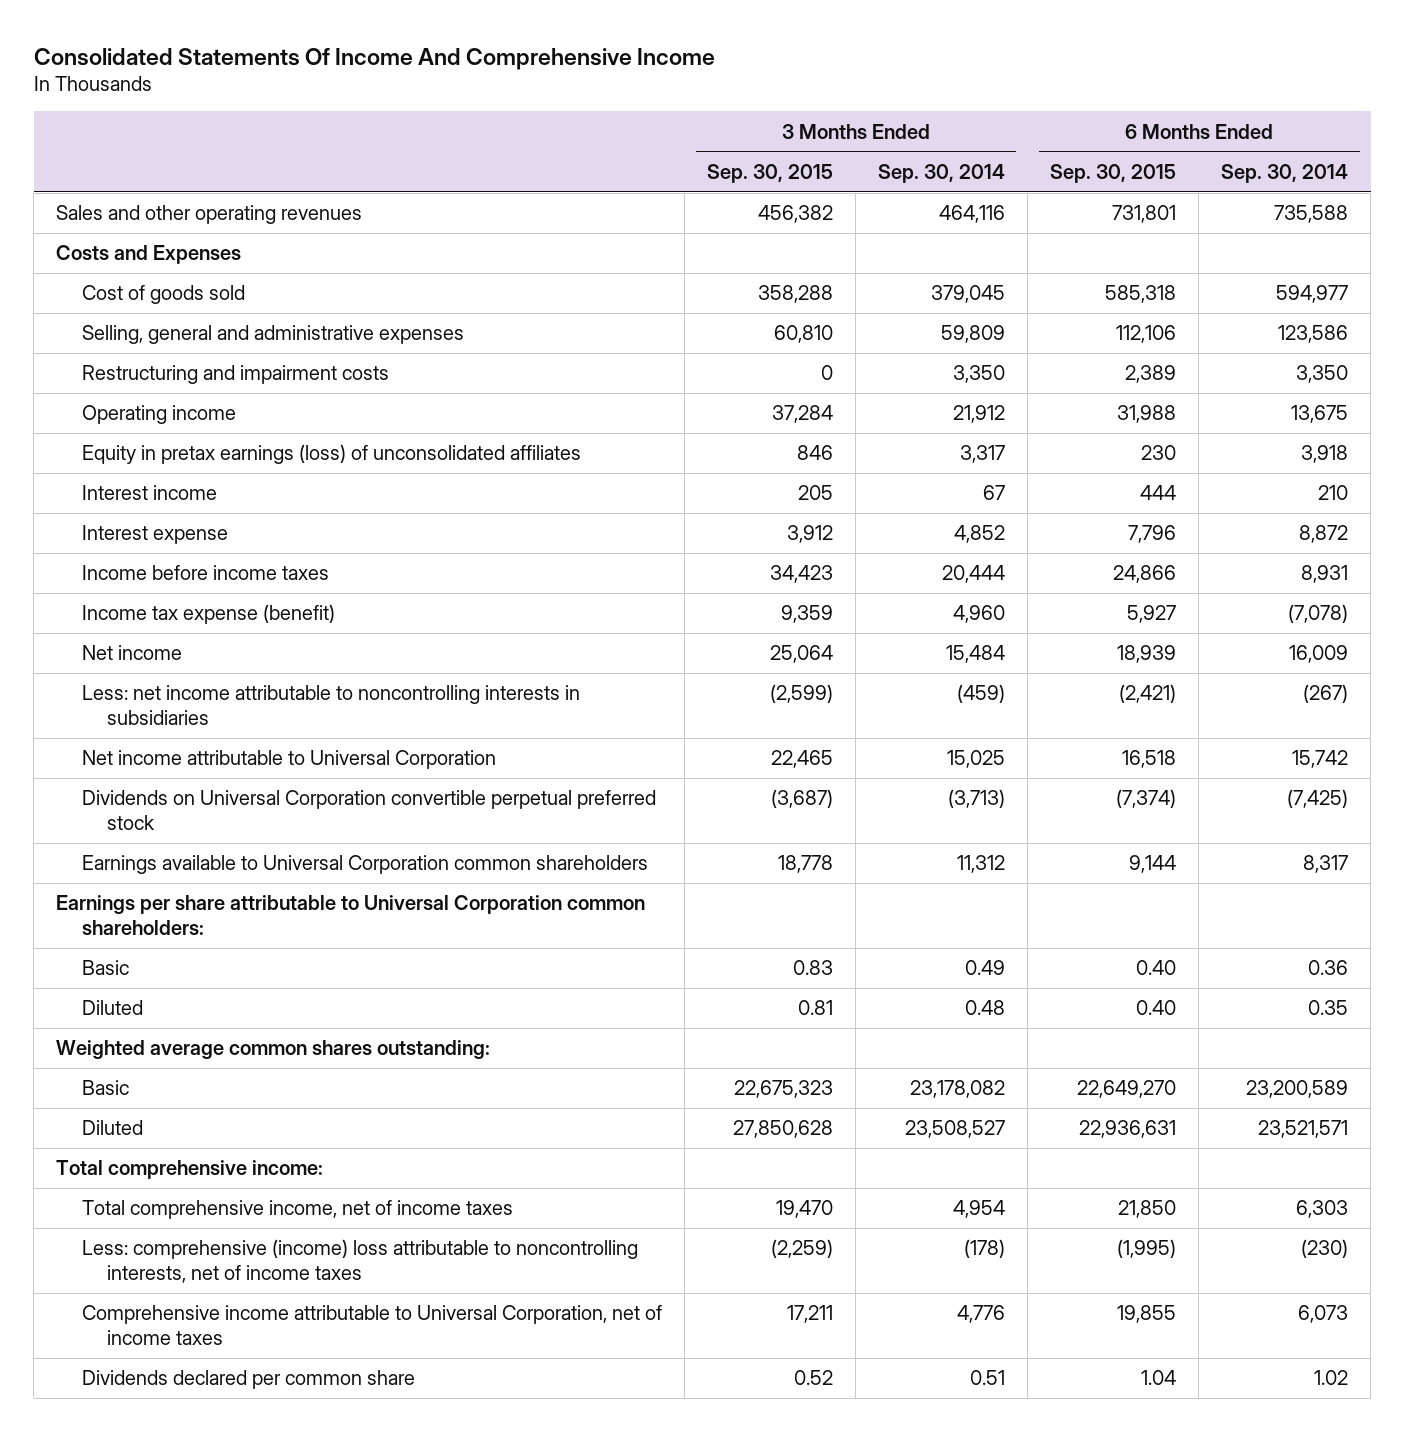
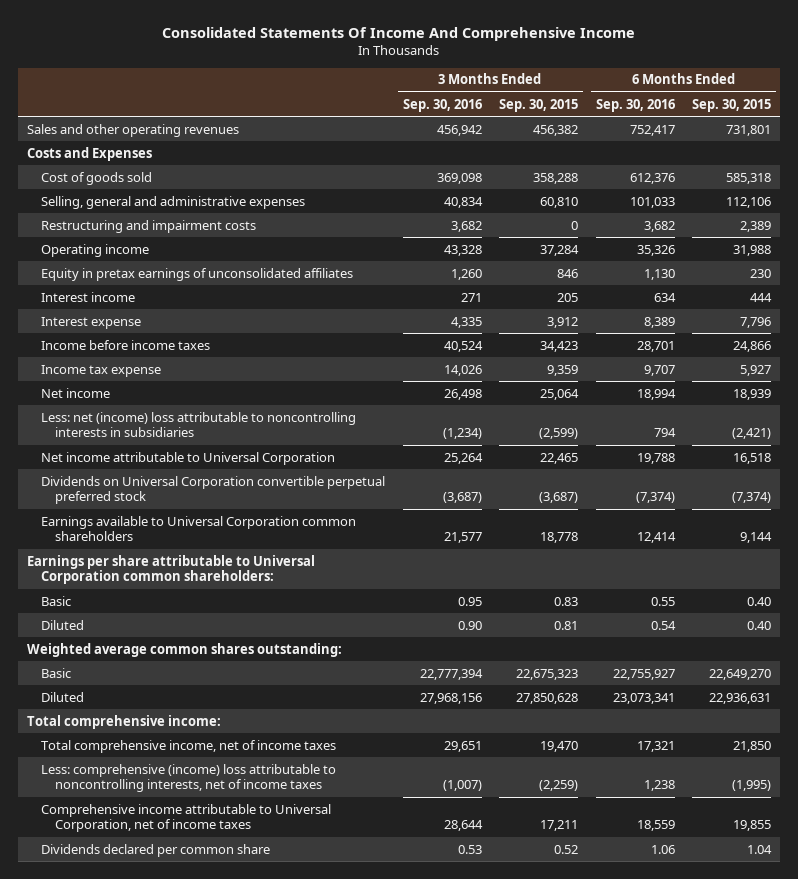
[878,163,1006,183] Sep. 30, 2014 -> none
[1221,163,1349,183] Sep. 30, 2014 -> none
none -> [402,98,482,112] Sep. 30, 2016
none -> [595,98,675,112] Sep. 30, 2016
[81,444,581,465] Equity in pretax earnings (loss) of unconsolidated affiliates -> [40,267,353,281] Equity in pretax earnings of unconsolidated affiliates
[81,604,335,625] Income tax expense (benefit) -> [40,364,161,377] Income tax expense
[81,685,580,725] Less: net income attributable to noncontrolling interests in subsidiaries -> [40,411,356,438] Less: net (income) loss attributable to noncontrolling interests in subsidiaries

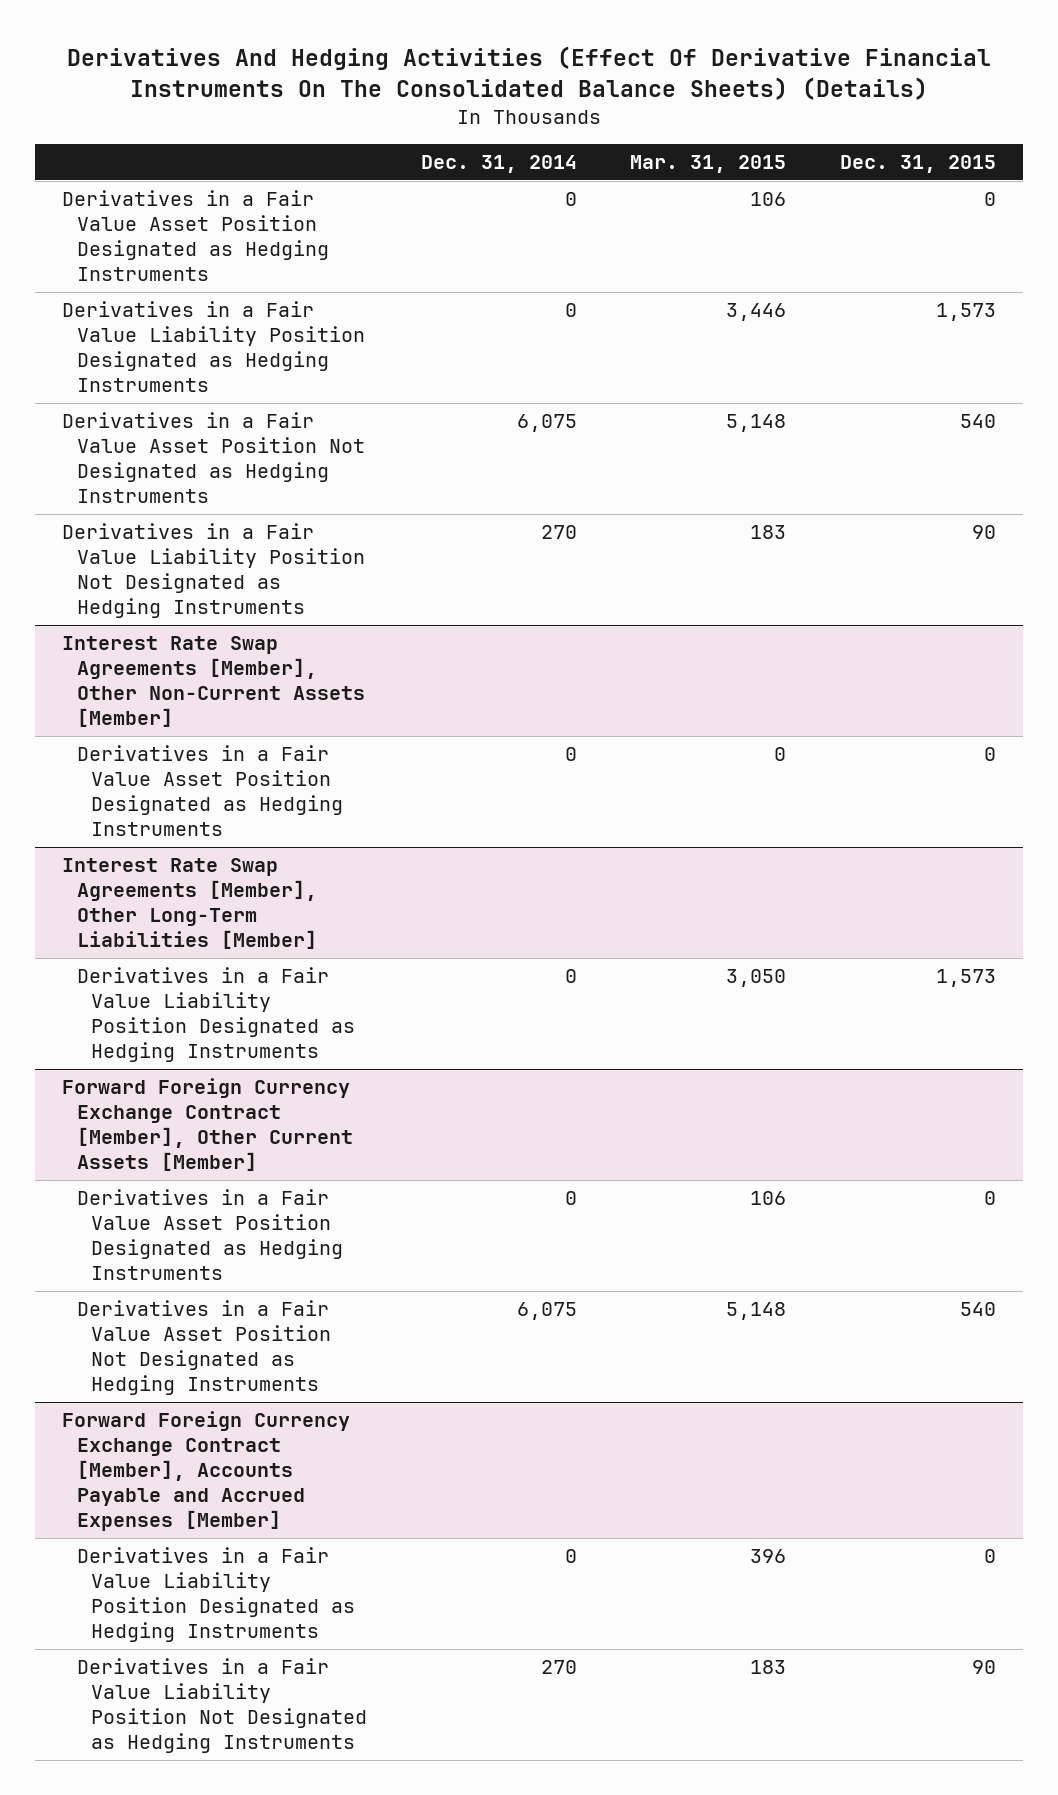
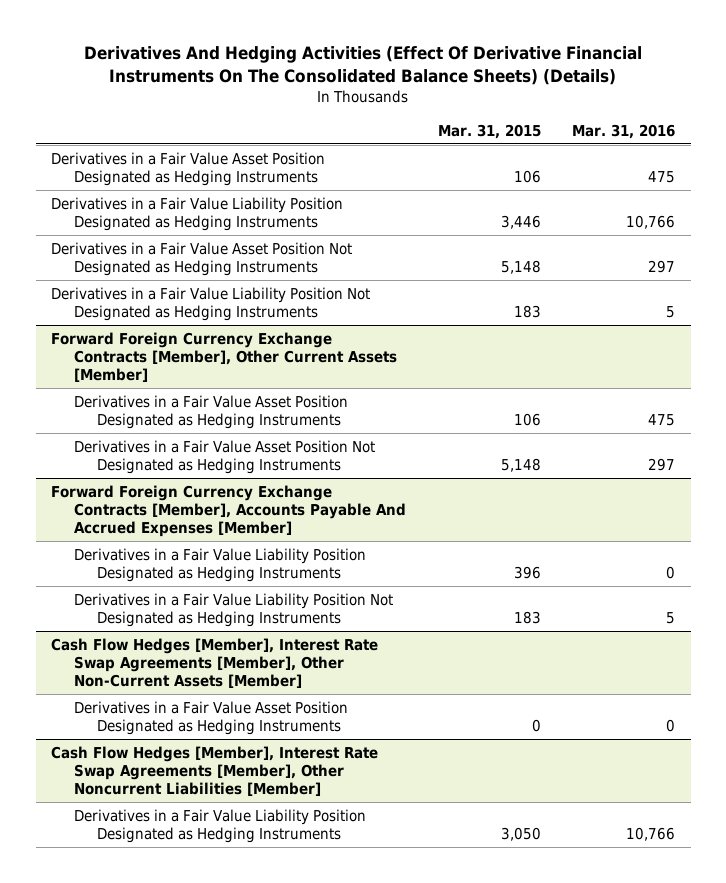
[420,155,577,174] Dec. 31, 2014 -> none
[839,155,996,174] Dec. 31, 2015 -> none
none -> [571,123,675,139] Mar. 31, 2016
[61,636,365,728] Interest Rate Swap Agreements [Member], Other Non-Current Assets [Member] -> none
[76,745,344,837] Derivatives in a Fair Value Asset Position Designated as Hedging Instruments -> none
[61,858,317,950] Interest Rate Swap Agreements [Member], Other Long-Term Liabilities [Member] -> none
[76,967,356,1063] Derivatives in a Fair Value Liability Position Designated as Hedging Instruments -> none
[61,1078,353,1172] Forward Foreign Currency Exchange Contract [Member], Other Current Assets [Member] -> [51,331,398,382] Forward Foreign Currency Exchange Contracts [Member], Other Current Assets [Member]
[61,1411,350,1532] Forward Foreign Currency Exchange Contract [Member], Accounts Payable and Accrued Expenses [Member] -> [51,484,407,537] Forward Foreign Currency Exchange Contracts [Member], Accounts Payable And Accrued Expenses [Member]
none -> [51,637,379,688] Cash Flow Hedges [Member], Interest Rate Swap Agreements [Member], Other Non-Current Assets [Member]
none -> [74,700,349,735] Derivatives in a Fair Value Asset Position Designated as Hedging Instruments
none -> [51,745,379,796] Cash Flow Hedges [Member], Interest Rate Swap Agreements [Member], Other Noncurrent Liabilities [Member]
none -> [74,808,367,843] Derivatives in a Fair Value Liability Position Designated as Hedging Instruments

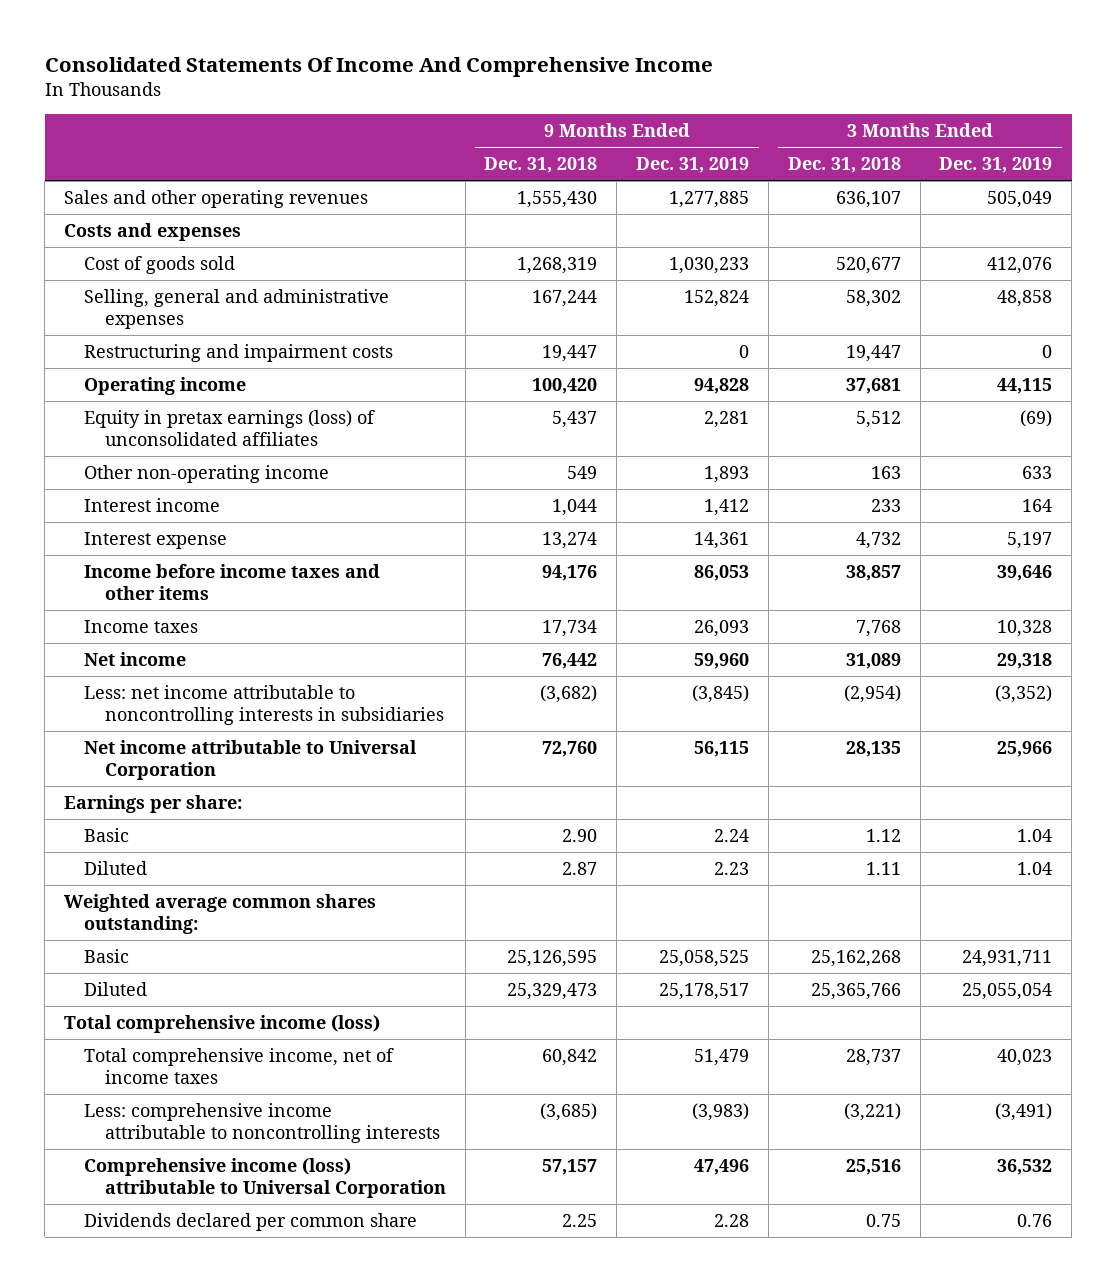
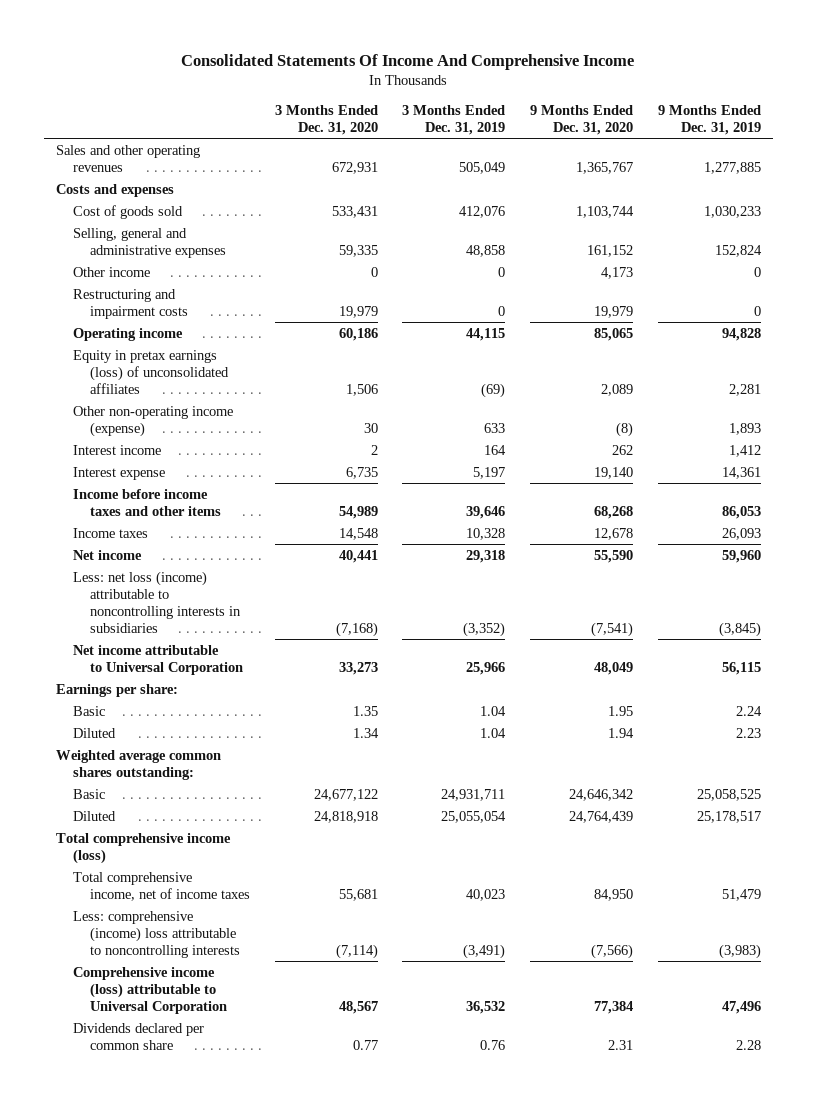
[484,157,598,174] Dec. 31, 2018 -> none
[787,157,901,174] Dec. 31, 2018 -> none
none -> [274,105,378,135] 3 Months Ended Dec. 31, 2020
none -> [530,105,634,135] 9 Months Ended Dec. 31, 2020
none -> [73,266,151,277] Other income
[84,464,330,483] Other non-operating income -> [73,405,234,437] Other non-operating income (expense)
[84,684,444,725] Less: net income attributable to noncontrolling interests in subsidiaries -> [73,570,242,633] Less: net loss (income) attributable to noncontrolling interests in subsidiaries
[84,1102,440,1143] Less: comprehensive income attributable to noncontrolling interests -> [73,910,241,958] Less: comprehensive (income) loss attributable to noncontrolling interests

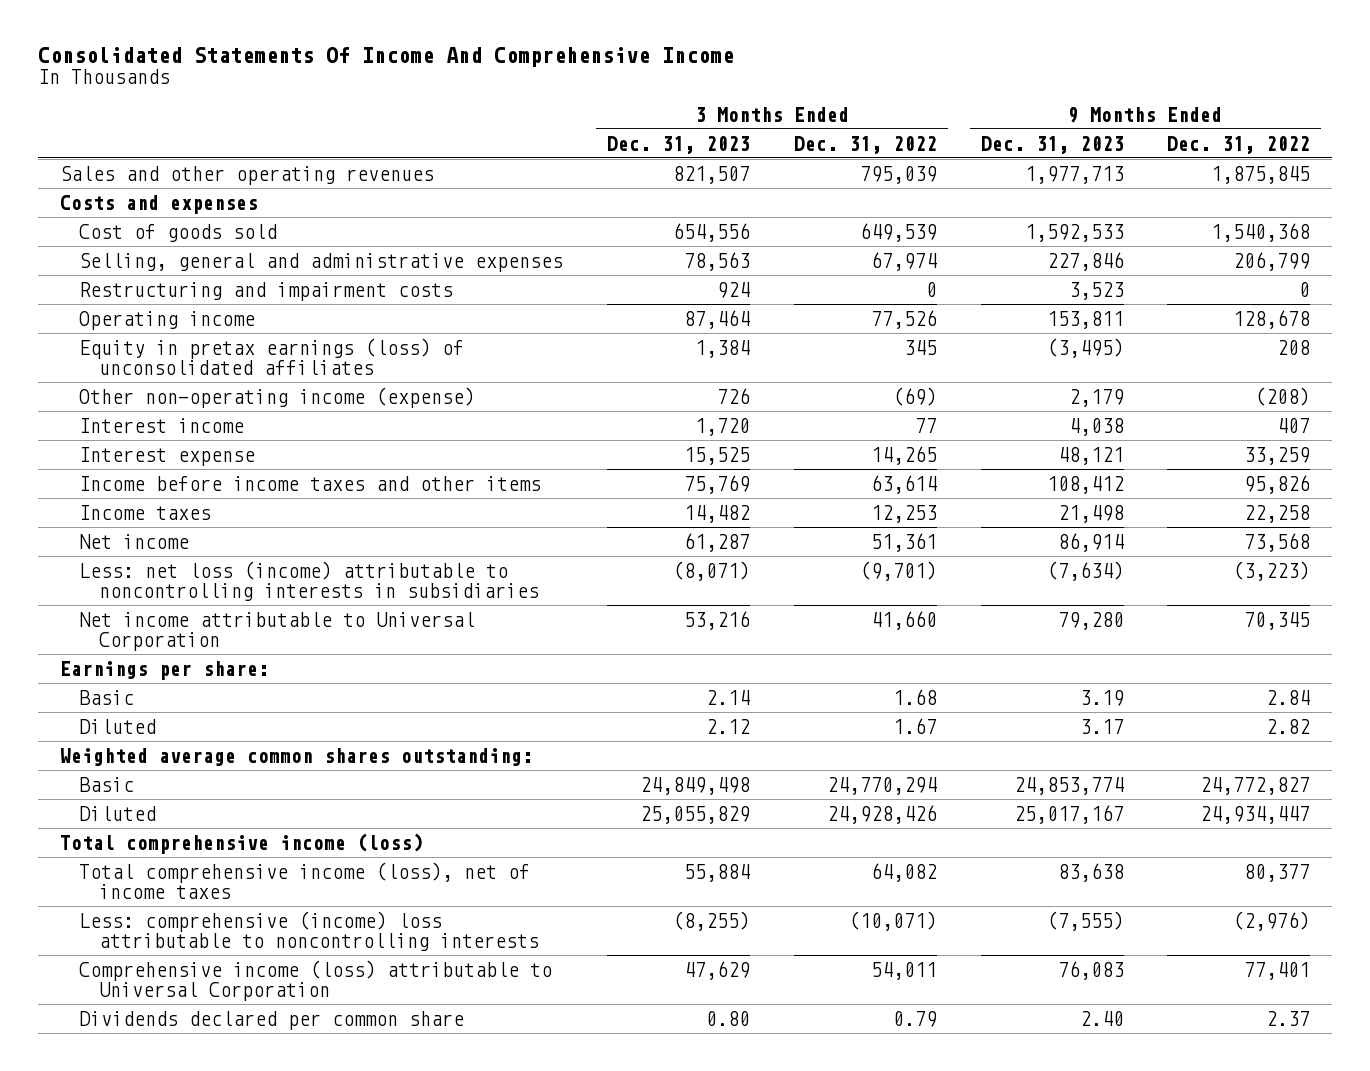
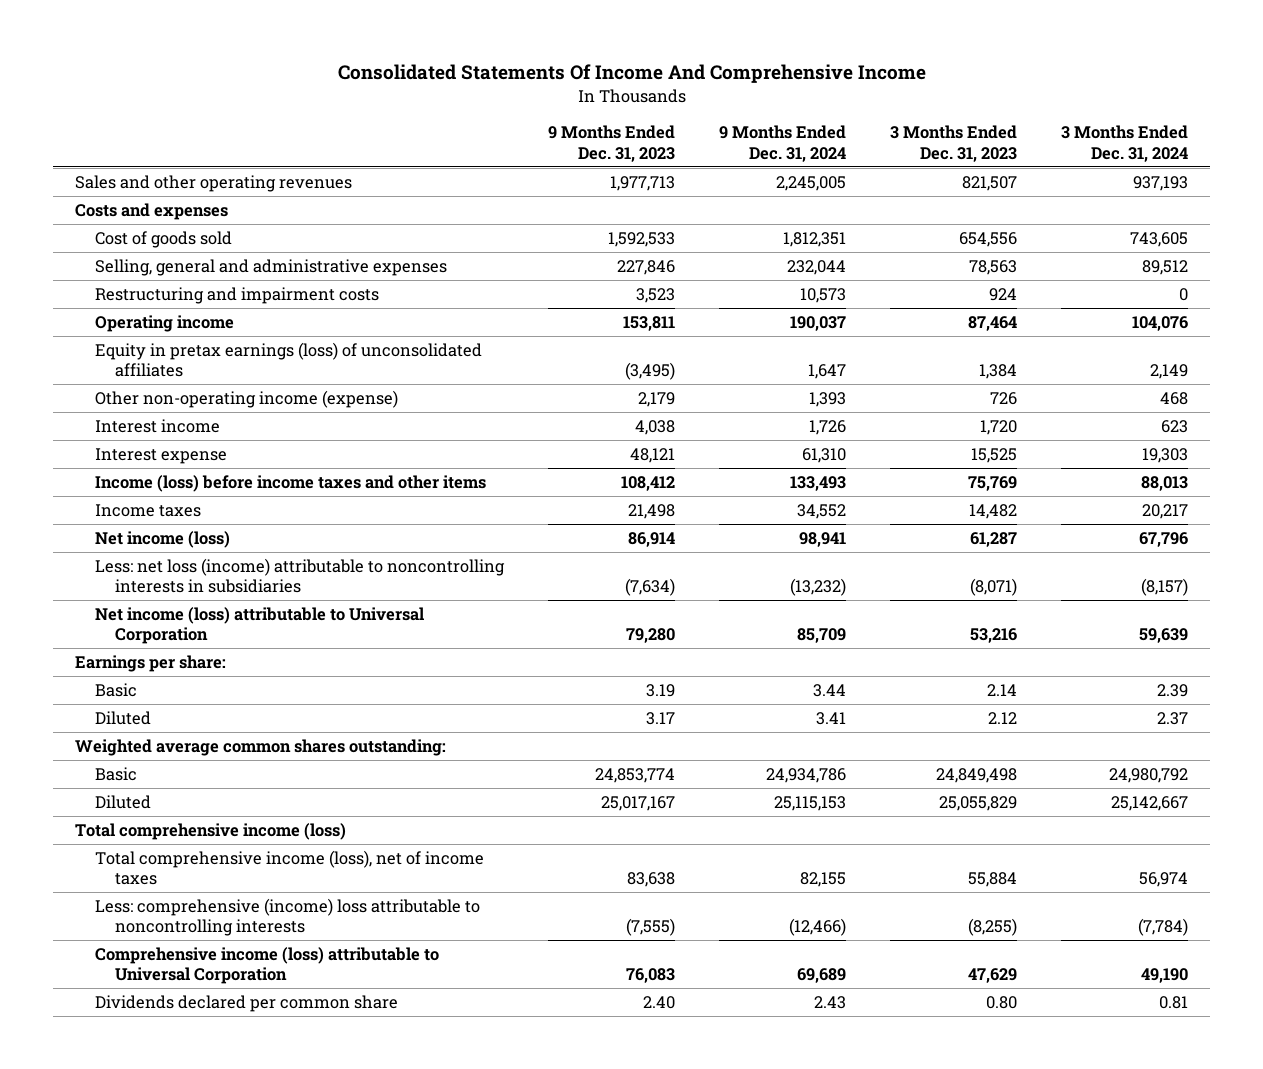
[793,135,937,154] Dec. 31, 2022 -> none
[1167,135,1311,154] Dec. 31, 2022 -> none
none -> [718,125,846,162] 9 Months Ended Dec. 31, 2024
none -> [1060,125,1188,162] 3 Months Ended Dec. 31, 2024
[79,475,542,491] Income before income taxes and other items -> [94,474,486,492] Income (loss) before income taxes and other items
[79,533,190,549] Net income -> [94,530,230,548] Net income (loss)
[79,611,476,652] Net income attributable to Universal Corporation -> [94,606,424,645] Net income (loss) attributable to Universal Corporation

